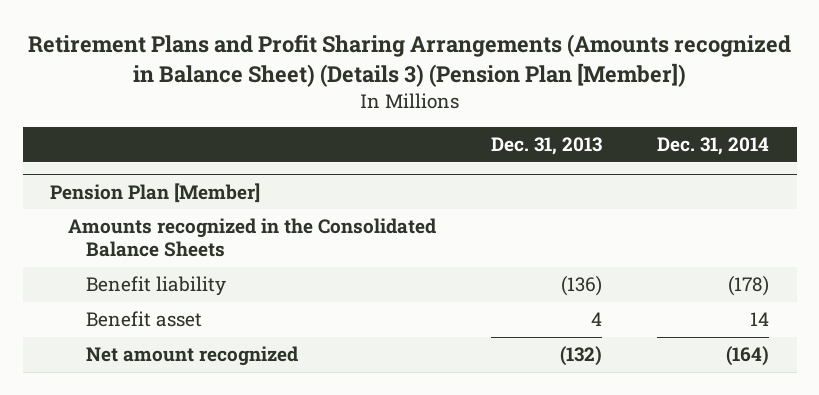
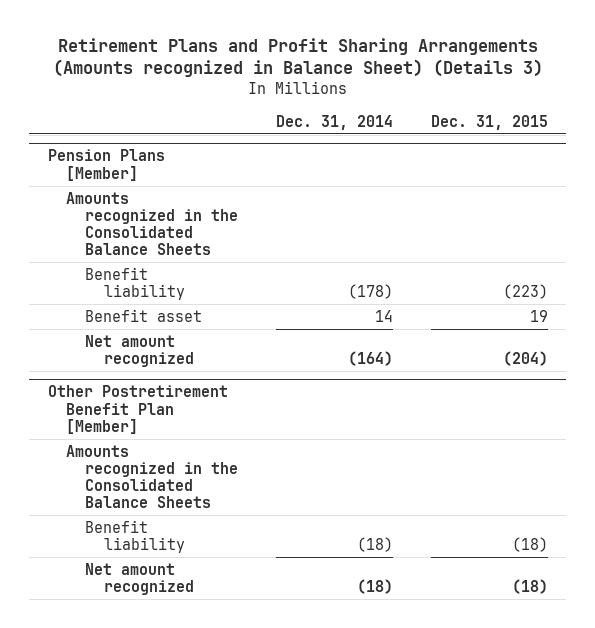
[27,34,791,87] Retirement Plans and Profit Sharing Arrangements (Amounts recognized in Balance Sheet) (Details 3) (Pension Plan [Member]) -> [52,37,543,78] Retirement Plans and Profit Sharing Arrangements (Amounts recognized in Balance Sheet) (Details 3)
[491,137,603,156] Dec. 31, 2013 -> none
none -> [430,114,548,130] Dec. 31, 2015
[50,182,261,203] Pension Plan [Member] -> [47,149,165,181] Pension Plans [Member]
none -> [47,385,228,434] Other Postretirement Benefit Plan [Member]
none -> [66,444,239,509] Amounts recognized in the Consolidated Balance Sheets
none -> [85,519,185,553] Benefit liability
none -> [85,562,194,595] Net amount recognized

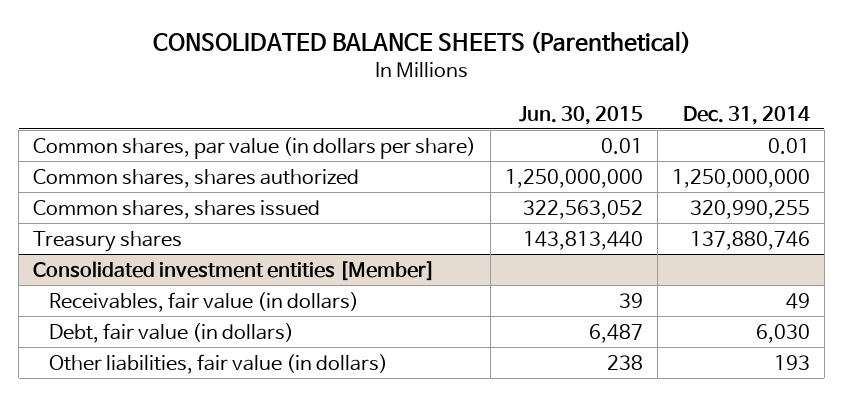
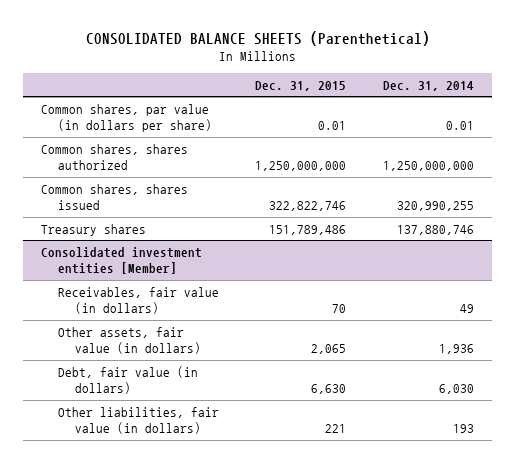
[519,105,644,125] Jun. 30, 2015 -> none
none -> [255,80,347,91] Dec. 31, 2015
none -> [58,326,201,355] Other assets, fair value (in dollars)

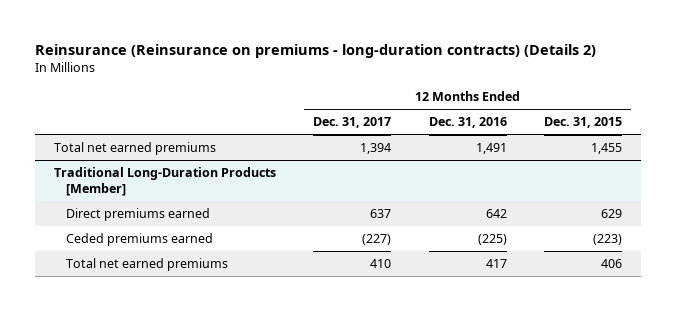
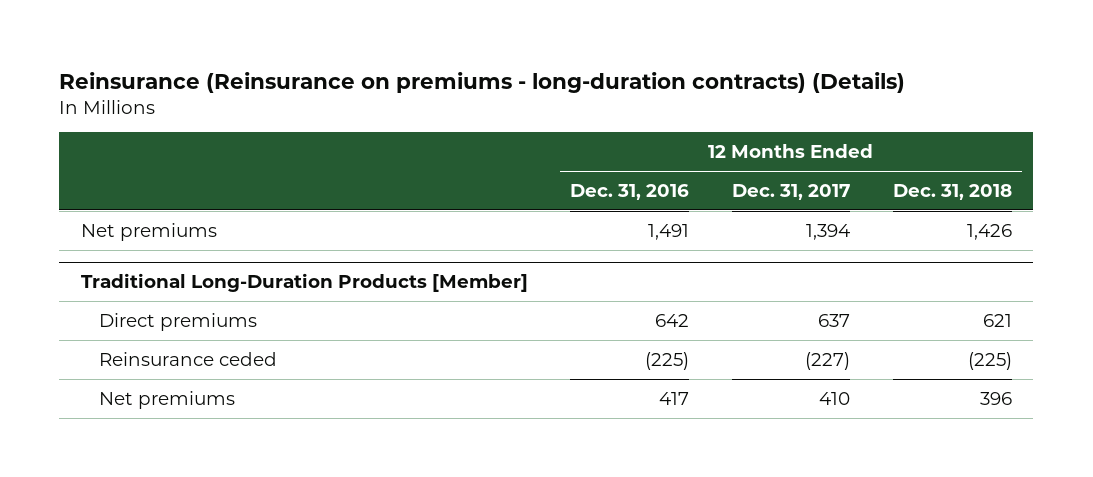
[35,43,597,58] Reinsurance (Reinsurance on premiums - long-duration contracts) (Details 2) -> [59,71,906,93] Reinsurance (Reinsurance on premiums - long-duration contracts) (Details)
[543,117,622,129] Dec. 31, 2015 -> none
none -> [892,184,1012,201] Dec. 31, 2018
[54,141,217,155] Total net earned premiums -> [80,222,217,241] Net premiums
[66,207,211,221] Direct premiums earned -> [98,312,257,331] Direct premiums
[66,232,214,246] Ceded premiums earned -> [98,351,277,366] Reinsurance ceded
[66,257,229,271] Total net earned premiums -> [98,390,235,409] Net premiums

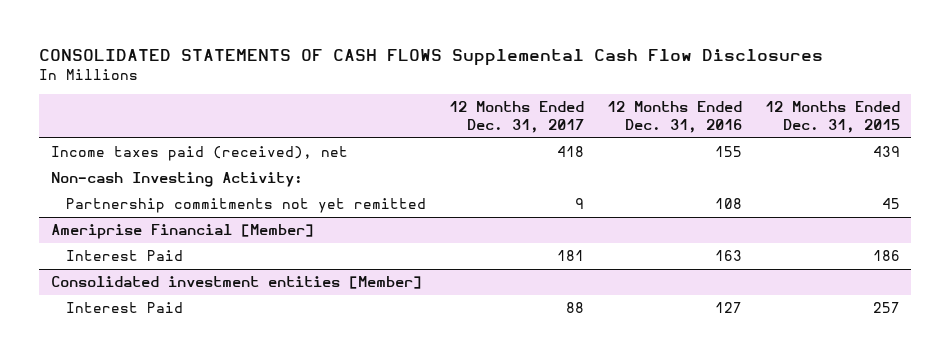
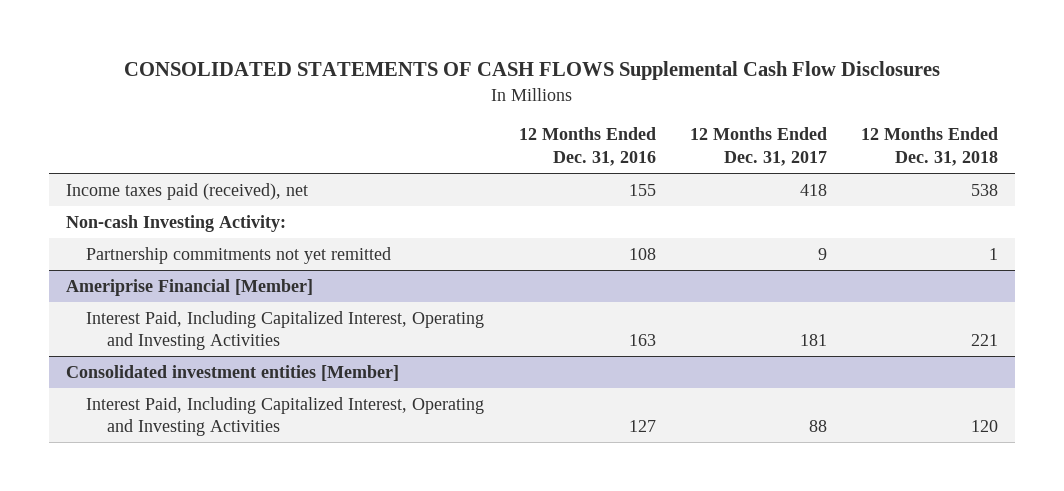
[764,100,900,133] 12 Months Ended Dec. 31, 2015 -> none
none -> [861,127,999,167] 12 Months Ended Dec. 31, 2018
[66,250,184,262] Interest Paid -> [86,310,485,351] Interest Paid, Including Capitalized Interest, Operating and Investing Activities
[66,302,184,314] Interest Paid -> [86,396,485,437] Interest Paid, Including Capitalized Interest, Operating and Investing Activities

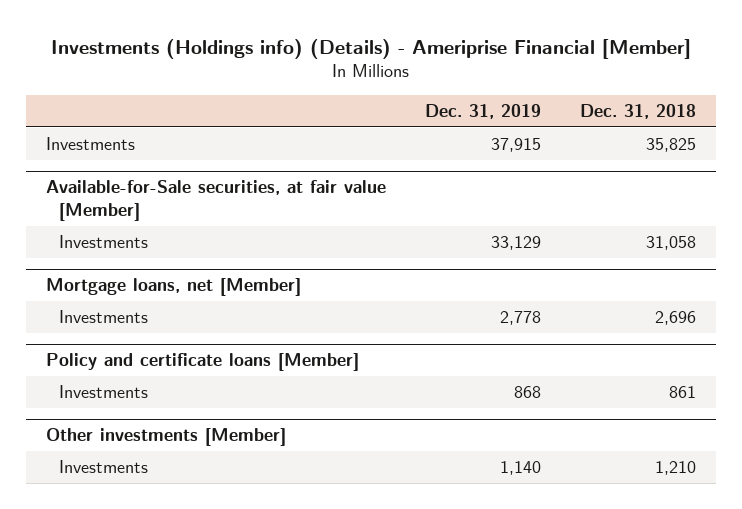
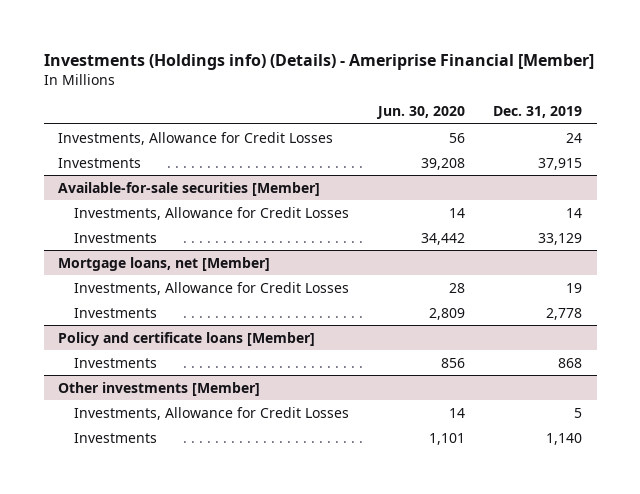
[580,103,697,119] Dec. 31, 2018 -> none
none -> [375,106,465,120] Jun. 30, 2020
none -> [58,131,334,145] Investments, Allowance for Credit Losses
[45,180,386,221] Available-for-Sale securities, at fair value [Member] -> [58,181,321,196] Available-for-sale securities [Member]
none -> [73,206,349,220] Investments, Allowance for Credit Losses
none -> [73,281,349,295] Investments, Allowance for Credit Losses
none -> [73,406,349,420] Investments, Allowance for Credit Losses

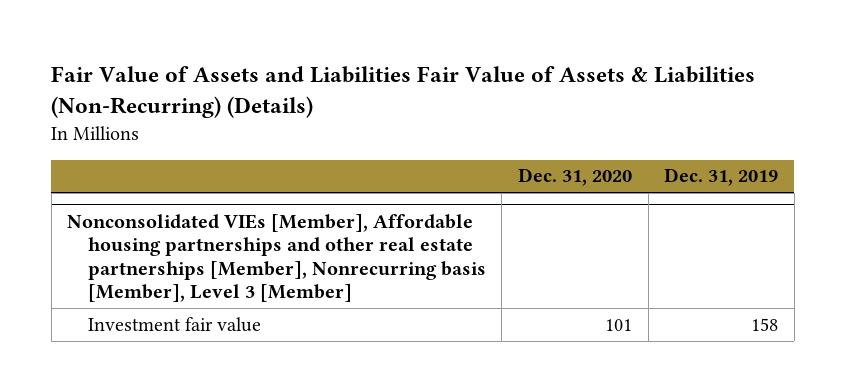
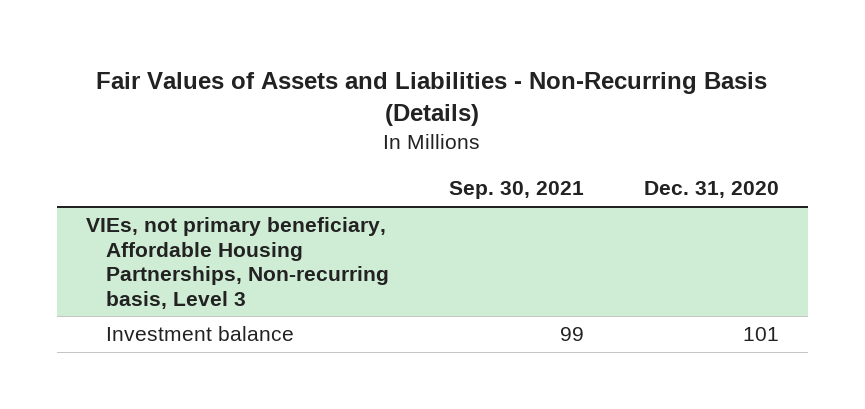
[51,65,756,118] Fair Value of Assets and Liabilities Fair Value of Assets & Liabilities (Non-Recurring) (Details) -> [96,71,768,127] Fair Values of Assets and Liabilities - Non-Recurring Basis (Details)
[664,168,779,187] Dec. 31, 2019 -> none
none -> [448,181,584,200] Sep. 30, 2021
[67,213,486,303] Nonconsolidated VIEs [Member], Affordable housing partnerships and other real estate partnerships [Member], Nonrecurring basis [Member], Level 3 [Member] -> none
none -> [86,217,390,309] VIEs, not primary beneficiary, Affordable Housing Partnerships, Non-recurring basis, Level 3
[87,316,261,332] Investment fair value -> [106,326,295,342] Investment balance

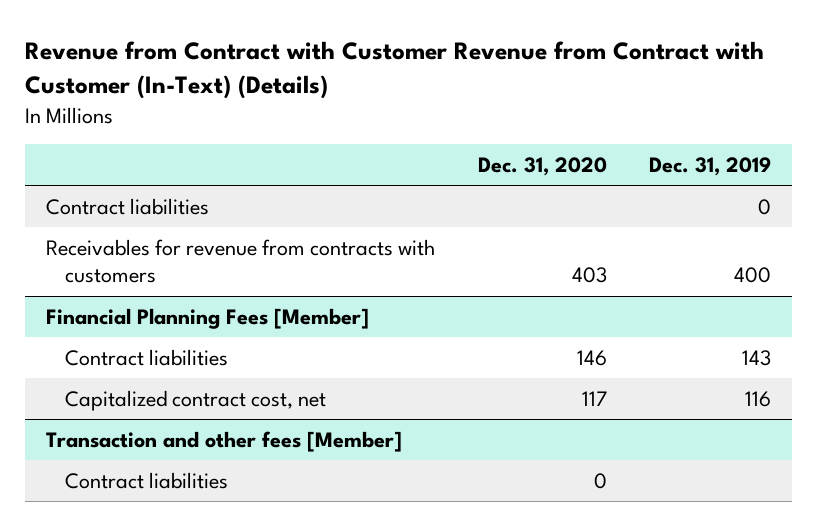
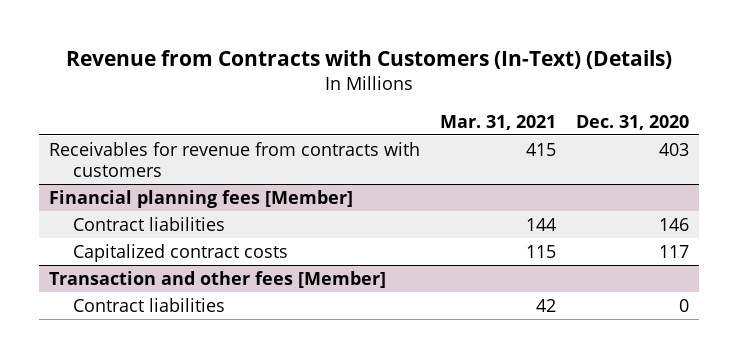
[25,41,765,100] Revenue from Contract with Customer Revenue from Contract with Customer (In-Text) (Details) -> [65,50,672,70] Revenue from Contracts with Customers (In-Text) (Details)
[648,157,771,177] Dec. 31, 2019 -> none
none -> [439,114,556,130] Mar. 31, 2021
[46,197,210,215] Contract liabilities -> none
[46,307,370,329] Financial Planning Fees [Member] -> [48,189,353,208] Financial planning fees [Member]
[64,389,326,411] Capitalized contract cost, net -> [73,243,289,262] Capitalized contract costs

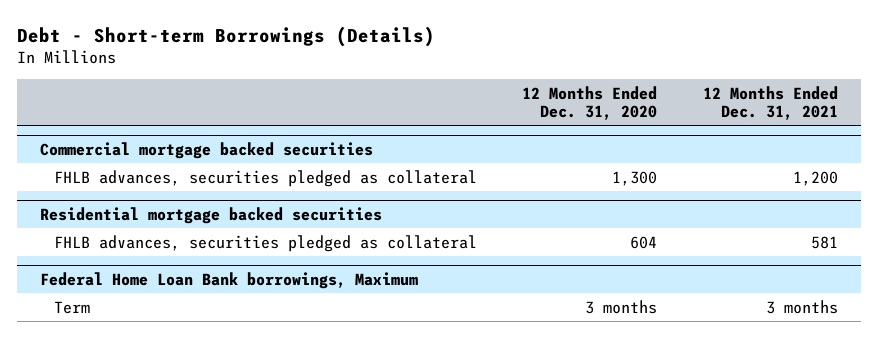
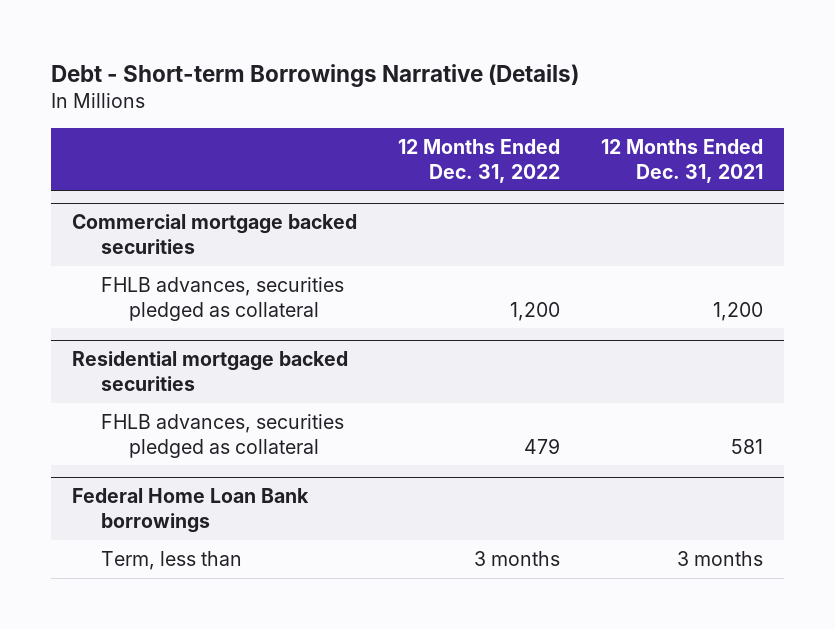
[16,25,435,47] Debt - Short-term Borrowings (Details) -> [51,63,580,87] Debt - Short-term Borrowings Narrative (Details)
[522,85,658,121] 12 Months Ended Dec. 31, 2020 -> none
none -> [397,139,560,183] 12 Months Ended Dec. 31, 2022
[39,271,418,289] Federal Home Loan Bank borrowings, Maximum -> [71,488,309,533] Federal Home Loan Bank borrowings
[53,300,90,314] Term -> [100,551,242,571] Term, less than

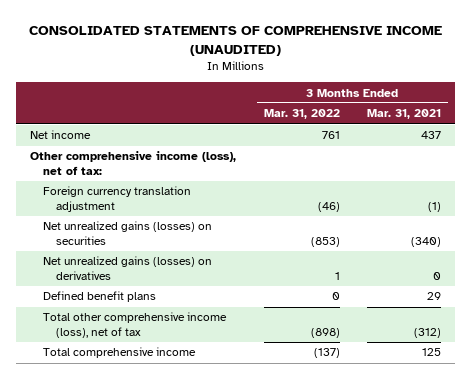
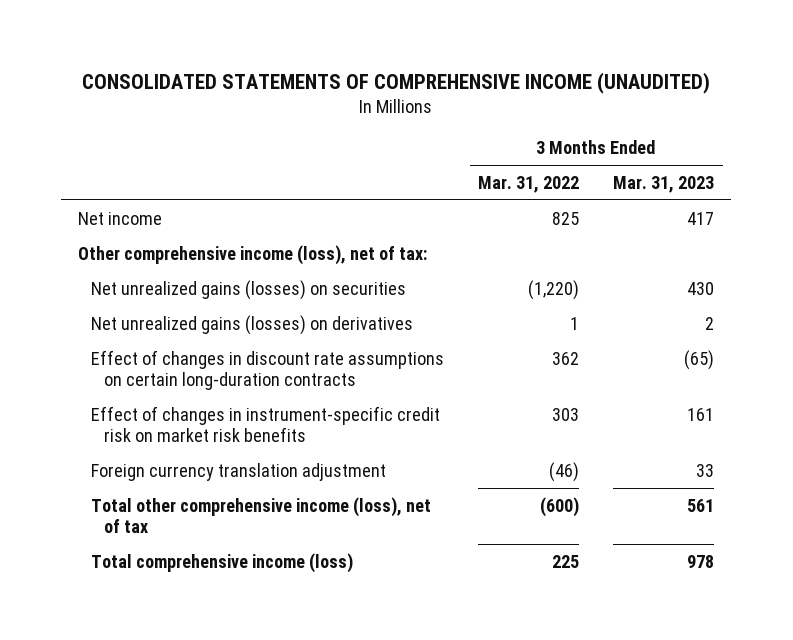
[367,109,442,120] Mar. 31, 2021 -> none
none -> [613,175,715,193] Mar. 31, 2023
[321,131,340,140] 761 -> [552,211,580,225] 825
[310,236,340,247] (853) -> [528,279,580,300] (1,220)
[42,291,156,303] Defined benefit plans -> none
none -> [91,349,445,391] Effect of changes in discount rate assumptions on certain long-duration contracts
none -> [91,405,441,443] Effect of changes in instrument-specific credit risk on market risk benefits
[42,186,191,212] Foreign currency translation adjustment -> [91,462,387,481] Foreign currency translation adjustment
[310,327,340,338] (898) -> [540,496,580,517] (600)
[42,347,196,359] Total comprehensive income -> [91,552,354,573] Total comprehensive income (loss)
[313,348,340,359] (137) -> [552,554,580,568] 225

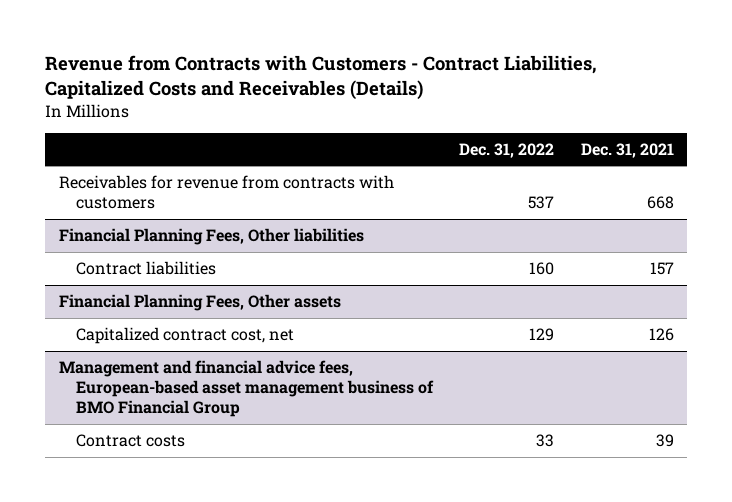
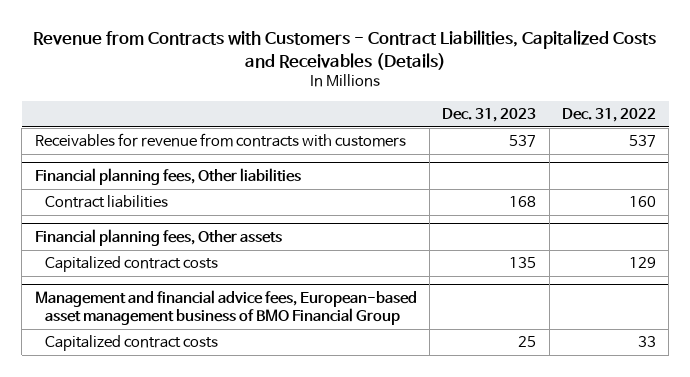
[580,142,674,158] Dec. 31, 2021 -> none
none -> [442,108,537,123] Dec. 31, 2023
[58,228,364,246] Financial Planning Fees, Other liabilities -> [34,168,301,186] Financial planning fees, Other liabilities
[58,294,341,312] Financial Planning Fees, Other assets -> [34,229,282,247] Financial planning fees, Other assets
[75,327,294,345] Capitalized contract cost, net -> [45,256,219,273] Capitalized contract costs
[75,434,185,448] Contract costs -> [45,335,219,352] Capitalized contract costs

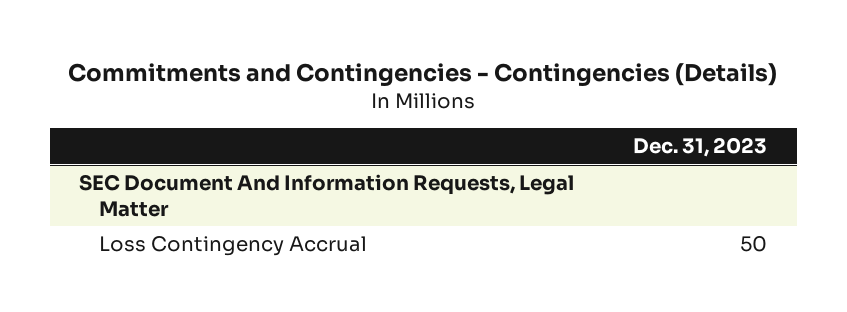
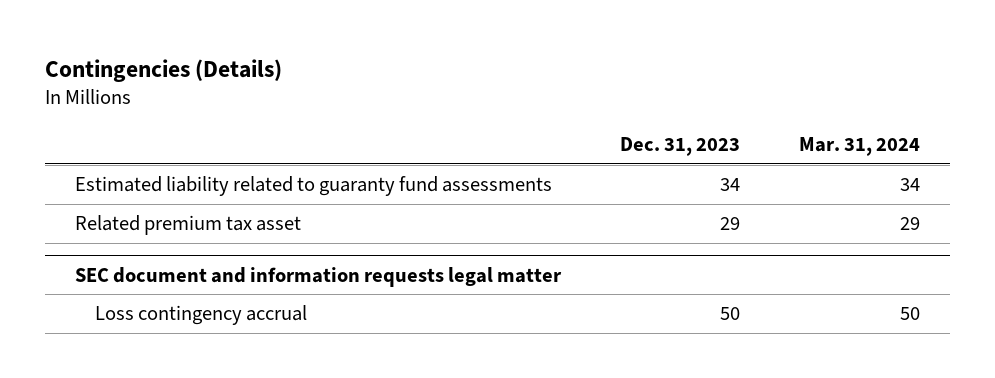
[68,62,778,87] Commitments and Contingencies - Contingencies (Details) -> [45,58,283,82] Contingencies (Details)
none -> [799,136,921,156] Mar. 31, 2024
none -> [74,176,552,197] Estimated liability related to guaranty fund assessments
none -> [74,215,301,236] Related premium tax asset
[79,174,575,217] SEC Document And Information Requests, Legal Matter -> [74,266,562,287] SEC document and information requests legal matter
[99,236,368,257] Loss Contingency Accrual -> [94,305,307,326] Loss contingency accrual

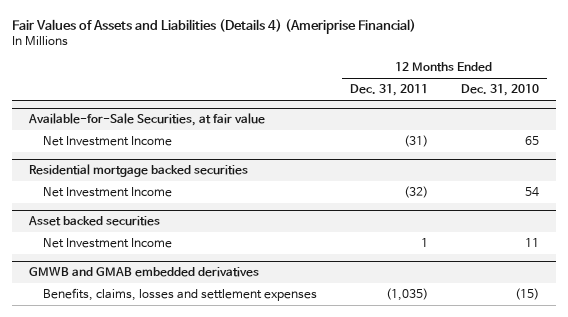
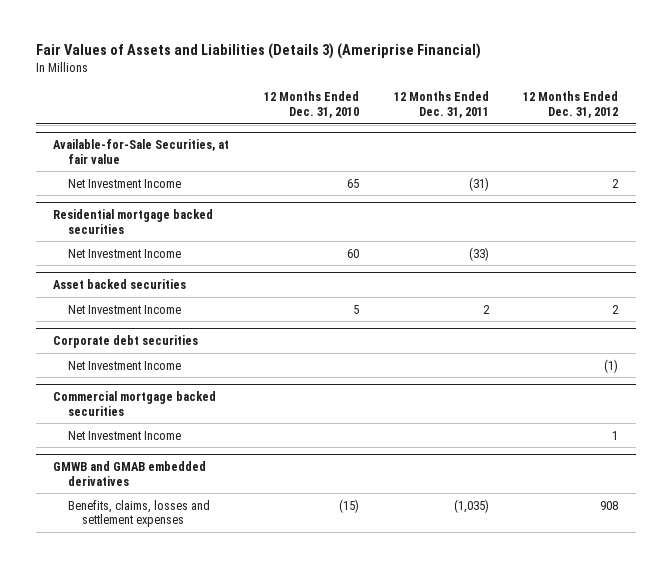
[12,18,417,34] Fair Values of Assets and Liabilities (Details 4) (Ameriprise Financial) -> [35,43,481,60] Fair Values of Assets and Liabilities (Details 3) (Ameriprise Financial)
none -> [523,91,619,118] 12 Months Ended Dec. 31, 2012
[403,186,428,199] (32) -> [468,246,489,261] (33)
[525,187,540,198] 54 -> [347,248,360,258] 60
[420,238,428,248] 1 -> [482,304,490,314] 2
[525,238,540,248] 11 -> [353,304,360,314] 5
none -> [53,334,199,348] Corporate debt securities
none -> [67,360,181,370] Net Investment Income
none -> [53,390,217,416] Commercial mortgage backed securities
none -> [67,430,181,440] Net Investment Income

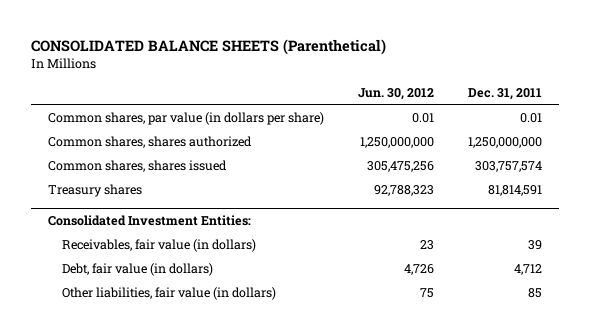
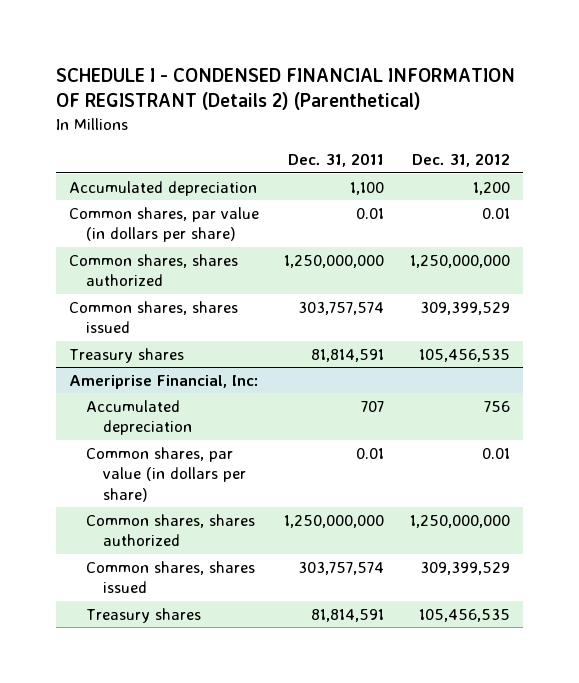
[31,38,387,55] CONSOLIDATED BALANCE SHEETS (Parenthetical) -> [56,67,516,111] SCHEDULE I - CONDENSED FINANCIAL INFORMATION OF REGISTRANT (Details 2) (Parenthetical)
[357,87,434,100] Jun. 30, 2012 -> none
none -> [411,153,510,168] Dec. 31, 2012
none -> [68,180,257,196] Accumulated depreciation
[48,214,252,226] Consolidated Investment Entities: -> none
[61,238,256,252] Receivables, fair value (in dollars) -> none
[61,262,213,276] Debt, fair value (in dollars) -> none
[61,286,276,300] Other liabilities, fair value (in dollars) -> none
none -> [68,374,258,389] Ameriprise Financial, Inc:
none -> [85,399,192,436] Accumulated depreciation
none -> [85,446,246,502] Common shares, par value (in dollars per share)
none -> [85,513,255,547] Common shares, shares authorized
none -> [85,560,255,594] Common shares, shares issued
none -> [85,607,201,623] Treasury shares

